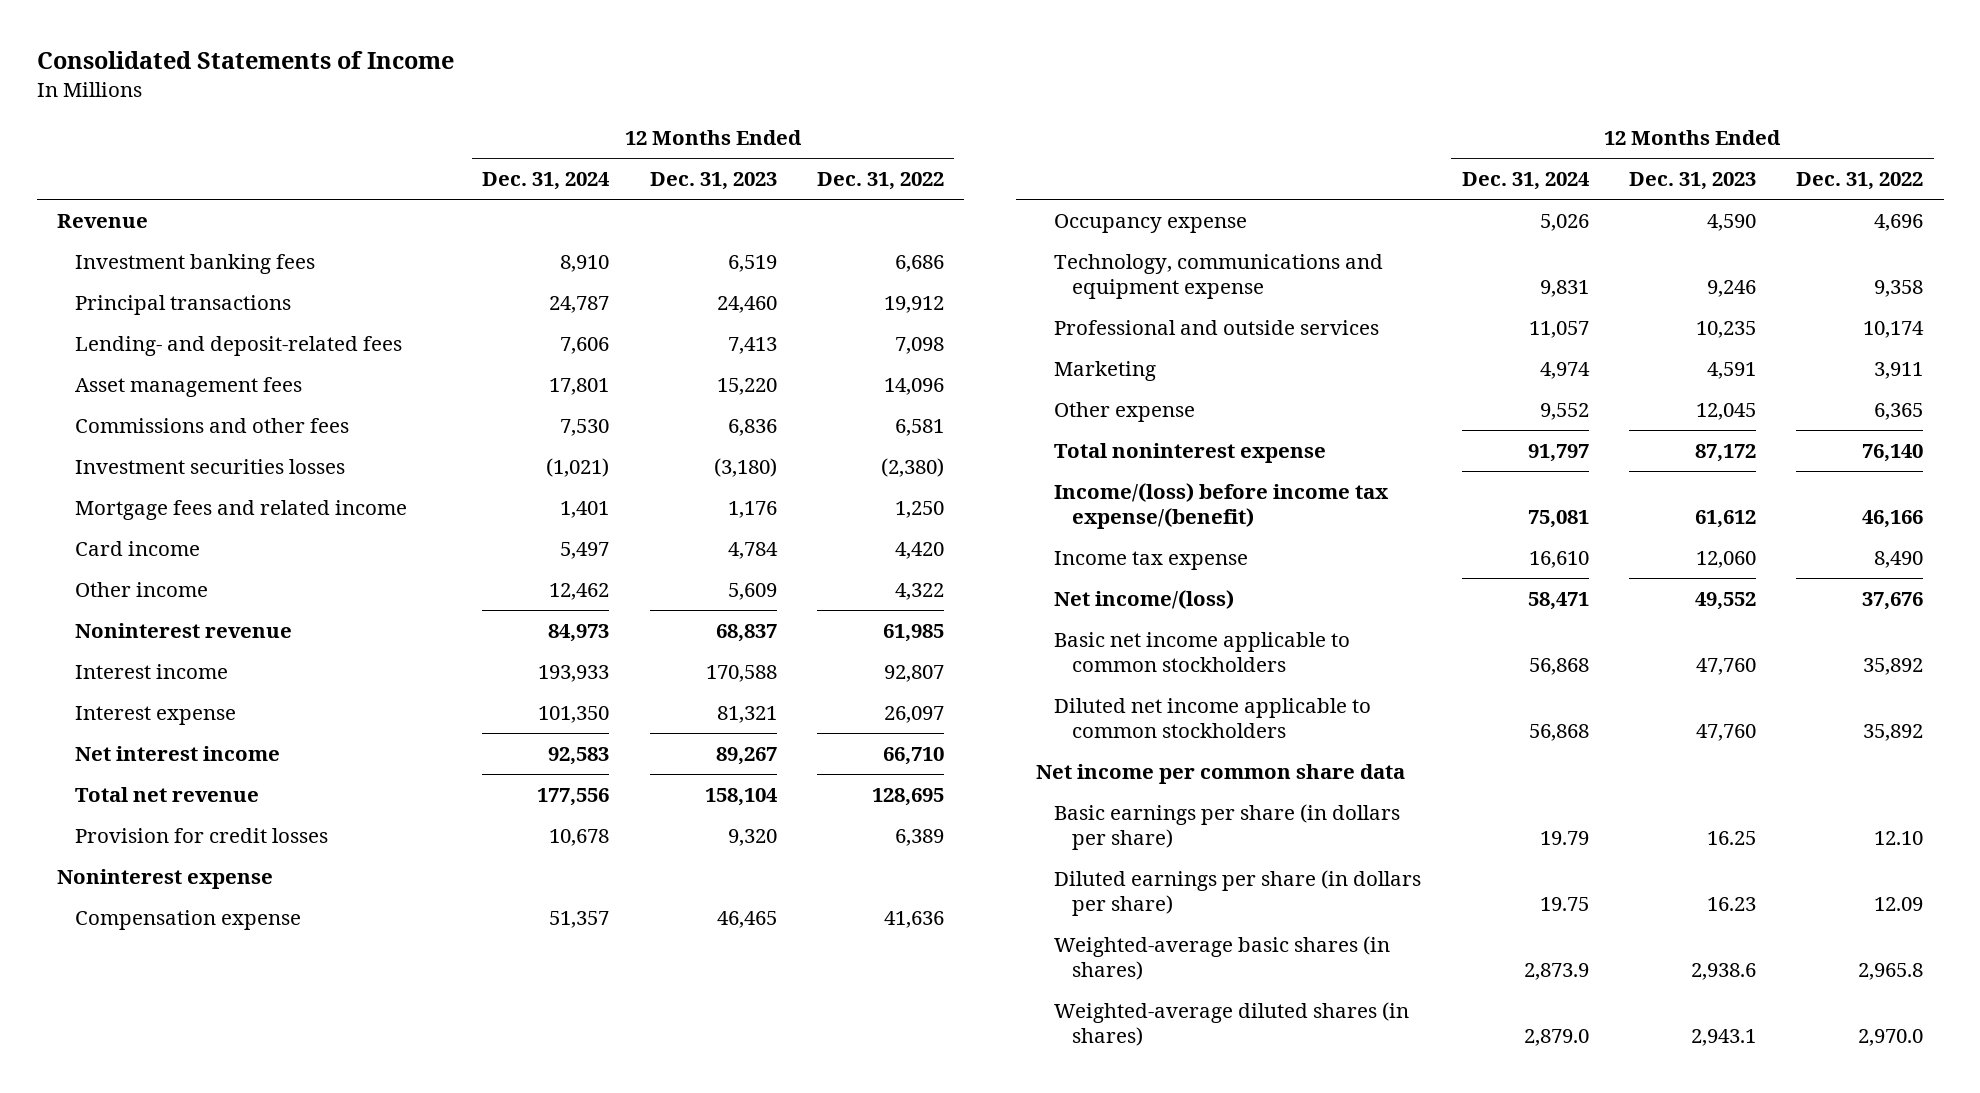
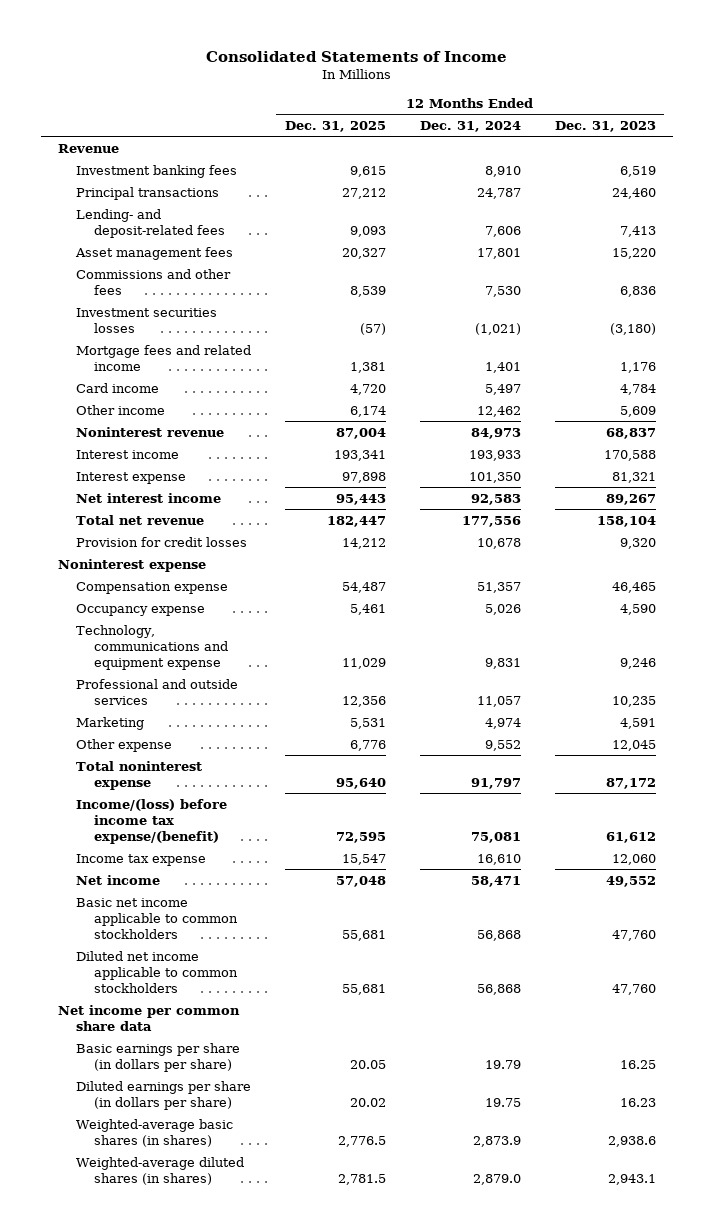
[817,172,945,191] Dec. 31, 2022 -> none
none -> [284,121,386,133] Dec. 31, 2025
[1054,589,1235,609] Net income/(loss) -> [75,874,160,885] Net income

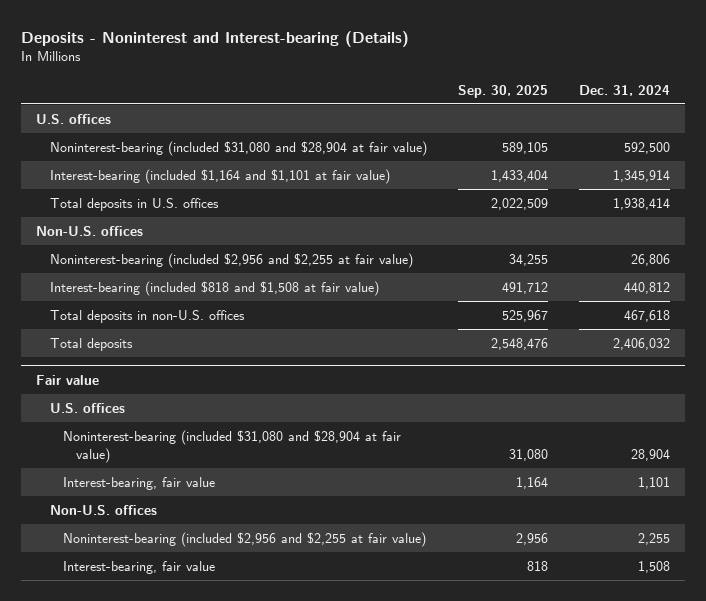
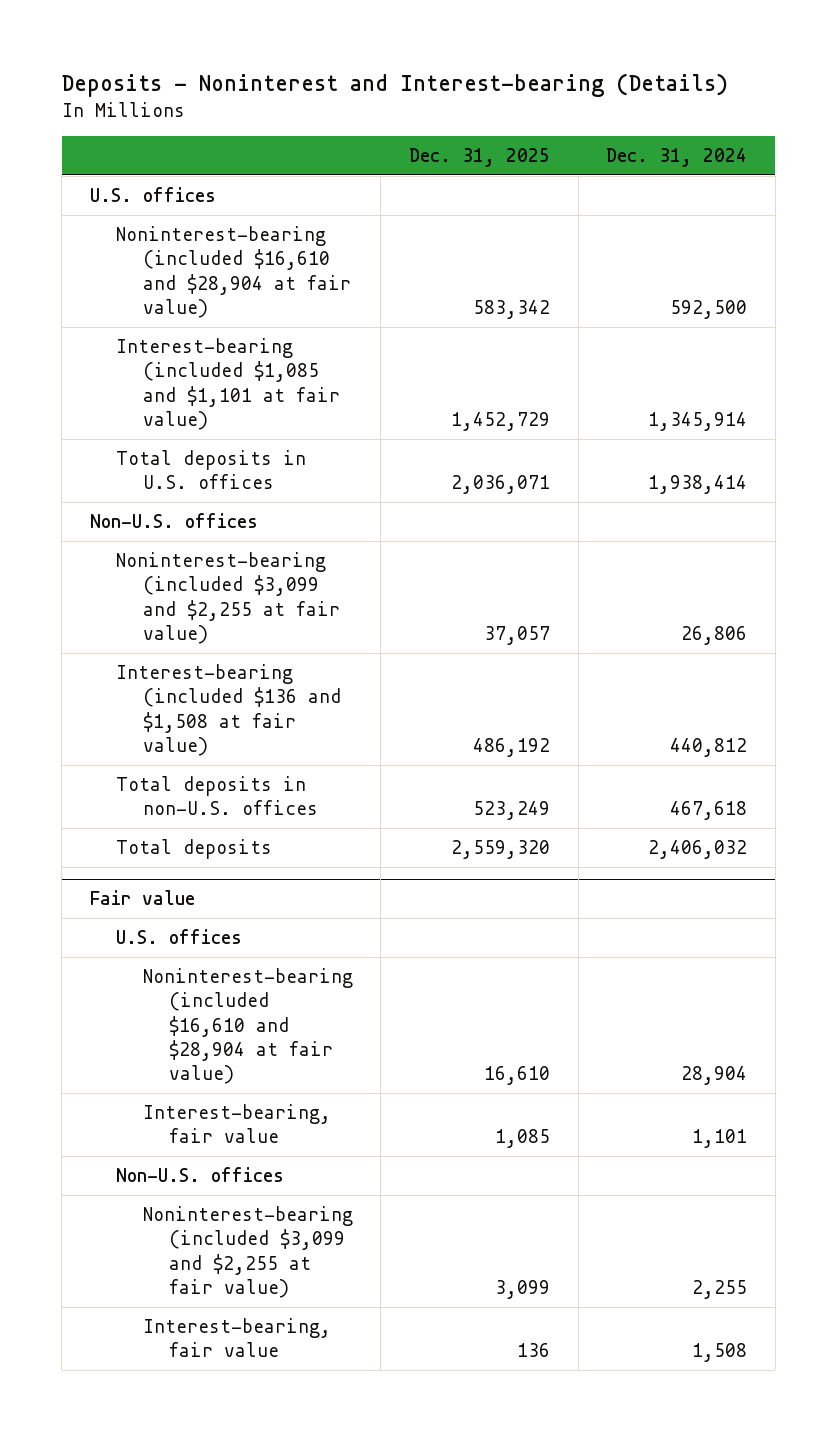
[457,84,548,98] Sep. 30, 2025 -> none
none -> [409,147,551,167] Dec. 31, 2025
[49,141,427,157] Noninterest-bearing (included $31,080 and $28,904 at fair value) -> [116,226,351,319] Noninterest-bearing (included $16,610 and $28,904 at fair value)
[49,169,390,185] Interest-bearing (included $1,164 and $1,101 at fair value) -> [116,338,340,431] Interest-bearing (included $1,085 and $1,101 at fair value)
[49,253,413,269] Noninterest-bearing (included $2,956 and $2,255 at fair value) -> [116,552,340,645] Noninterest-bearing (included $3,099 and $2,255 at fair value)
[49,281,379,297] Interest-bearing (included $818 and $1,508 at fair value) -> [116,664,341,757] Interest-bearing (included $136 and $1,508 at fair value)
[62,430,401,464] Noninterest-bearing (included $31,080 and $28,904 at fair value) -> [142,968,353,1085] Noninterest-bearing (included $16,610 and $28,904 at fair value)
[62,532,426,548] Noninterest-bearing (included $2,956 and $2,255 at fair value) -> [142,1206,353,1299] Noninterest-bearing (included $3,099 and $2,255 at fair value)

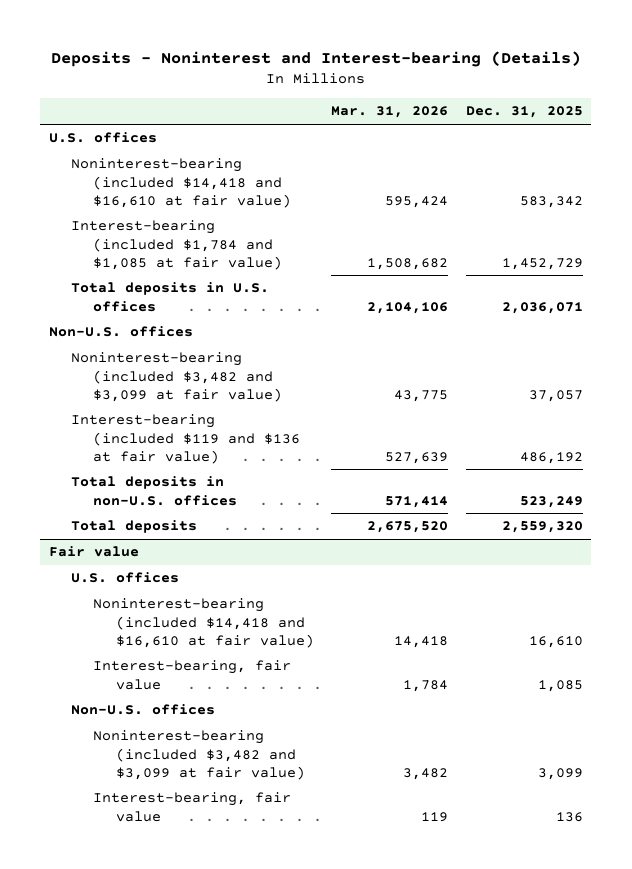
[606,147,748,167] Dec. 31, 2024 -> none
none -> [331,106,449,119] Mar. 31, 2026
[116,226,351,319] Noninterest-bearing (included $16,610 and $28,904 at fair value) -> [71,158,292,208] Noninterest-bearing (included $14,418 and $16,610 at fair value)
[116,338,340,431] Interest-bearing (included $1,085 and $1,101 at fair value) -> [71,220,283,270] Interest-bearing (included $1,784 and $1,085 at fair value)
[116,552,340,645] Noninterest-bearing (included $3,099 and $2,255 at fair value) -> [71,352,283,402] Noninterest-bearing (included $3,482 and $3,099 at fair value)
[116,664,341,757] Interest-bearing (included $136 and $1,508 at fair value) -> [71,414,301,464] Interest-bearing (included $119 and $136 at fair value)
[142,968,353,1085] Noninterest-bearing (included $16,610 and $28,904 at fair value) -> [93,598,314,648] Noninterest-bearing (included $14,418 and $16,610 at fair value)
[142,1206,353,1299] Noninterest-bearing (included $3,099 and $2,255 at fair value) -> [93,730,305,780] Noninterest-bearing (included $3,482 and $3,099 at fair value)

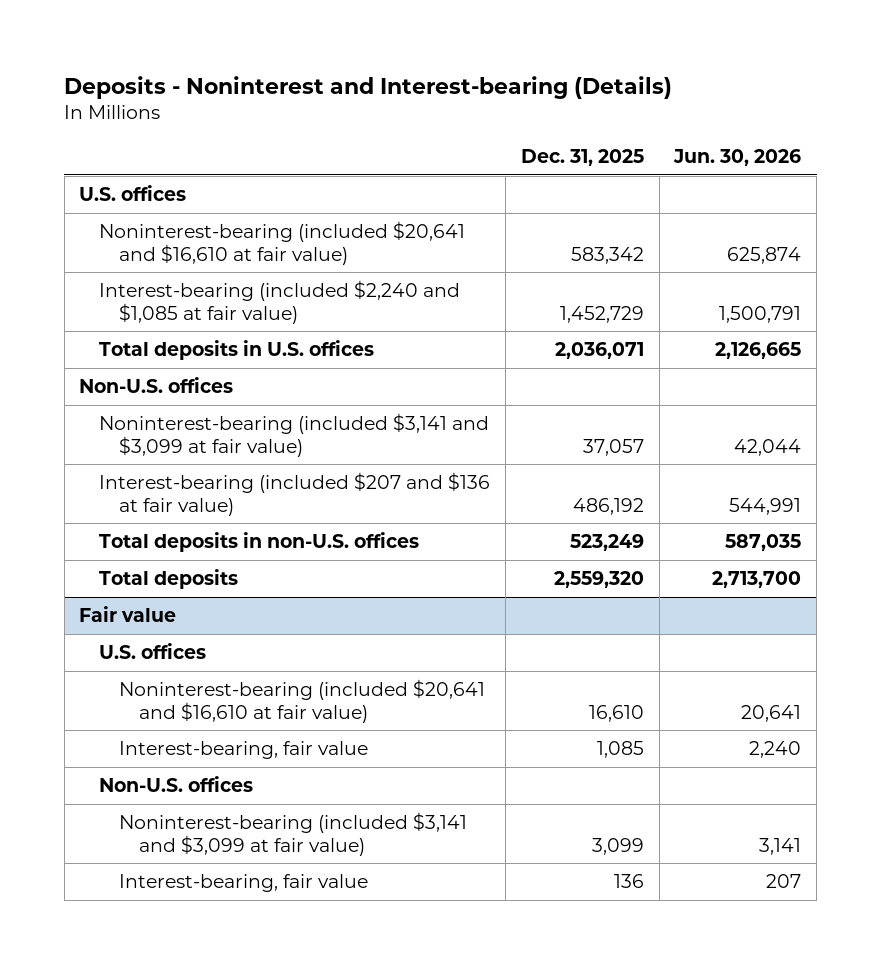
[331,106,449,119] Mar. 31, 2026 -> none
none -> [673,149,802,167] Jun. 30, 2026
[71,158,292,208] Noninterest-bearing (included $14,418 and $16,610 at fair value) -> [99,221,466,265] Noninterest-bearing (included $20,641 and $16,610 at fair value)
[71,220,283,270] Interest-bearing (included $1,784 and $1,085 at fair value) -> [99,280,461,324] Interest-bearing (included $2,240 and $1,085 at fair value)
[71,352,283,402] Noninterest-bearing (included $3,482 and $3,099 at fair value) -> [99,413,490,457] Noninterest-bearing (included $3,141 and $3,099 at fair value)
[71,414,301,464] Interest-bearing (included $119 and $136 at fair value) -> [99,472,491,516] Interest-bearing (included $207 and $136 at fair value)
[93,598,314,648] Noninterest-bearing (included $14,418 and $16,610 at fair value) -> [119,679,486,723] Noninterest-bearing (included $20,641 and $16,610 at fair value)
[93,730,305,780] Noninterest-bearing (included $3,482 and $3,099 at fair value) -> [119,812,468,856] Noninterest-bearing (included $3,141 and $3,099 at fair value)

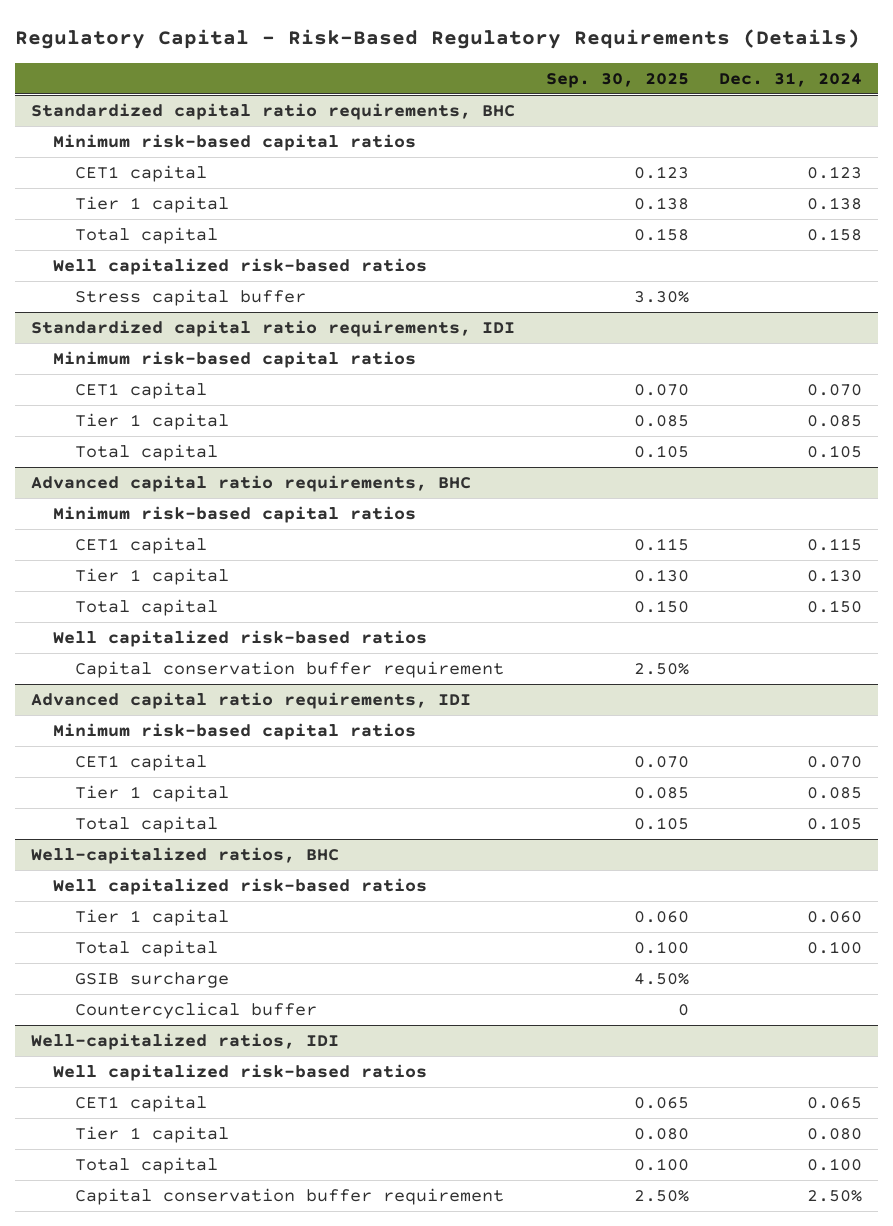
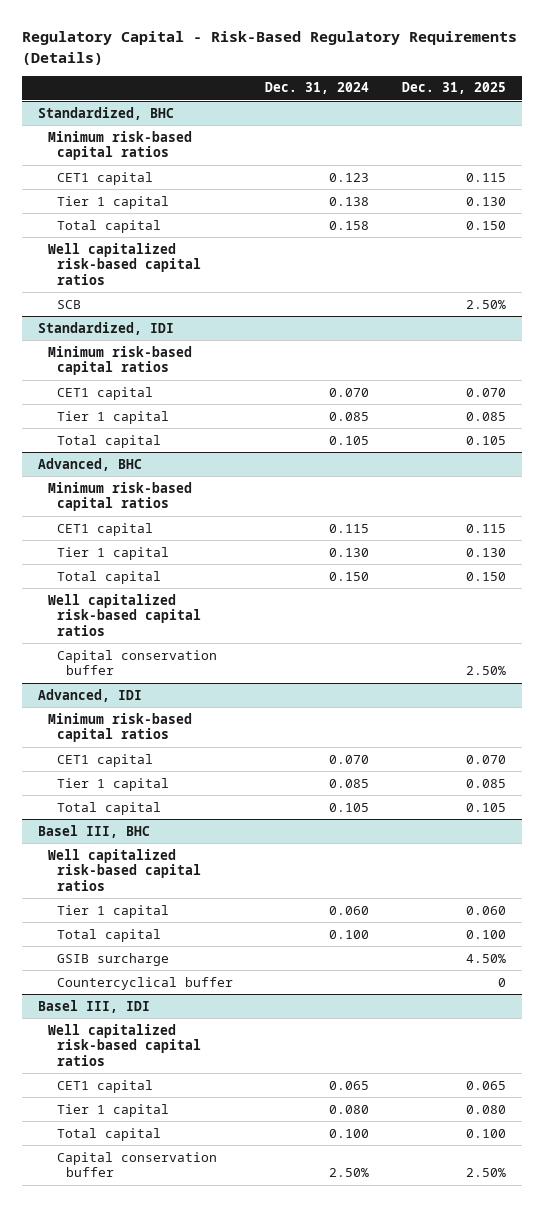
[545,72,689,88] Sep. 30, 2025 -> none
none -> [401,82,506,95] Dec. 31, 2025
[30,102,515,120] Standardized capital ratio requirements, BHC -> none
none -> [38,106,175,120] Standardized, BHC
[30,319,515,337] Standardized capital ratio requirements, IDI -> none
[52,257,427,275] Well capitalized risk-based ratios -> [47,242,201,286] Well capitalized risk-based capital ratios
[74,288,306,306] Stress capital buffer -> [56,299,81,309] SCB
none -> [38,321,175,335] Standardized, IDI
[30,474,471,492] Advanced capital ratio requirements, BHC -> none
none -> [38,457,143,471] Advanced, BHC
[30,691,471,709] Advanced capital ratio requirements, IDI -> none
[52,629,427,647] Well capitalized risk-based ratios -> [47,593,201,637] Well capitalized risk-based capital ratios
[74,660,504,678] Capital conservation buffer requirement -> [56,649,217,676] Capital conservation buffer
none -> [38,688,143,702] Advanced, IDI
[30,846,339,864] Well-capitalized ratios, BHC -> none
none -> [38,824,151,838] Basel III, BHC
[52,877,427,895] Well capitalized risk-based ratios -> [47,848,201,892] Well capitalized risk-based capital ratios
[30,1032,339,1050] Well-capitalized ratios, IDI -> none
none -> [38,999,151,1013] Basel III, IDI
[52,1063,427,1081] Well capitalized risk-based ratios -> [47,1023,201,1067] Well capitalized risk-based capital ratios
[74,1187,504,1205] Capital conservation buffer requirement -> [56,1151,217,1178] Capital conservation buffer

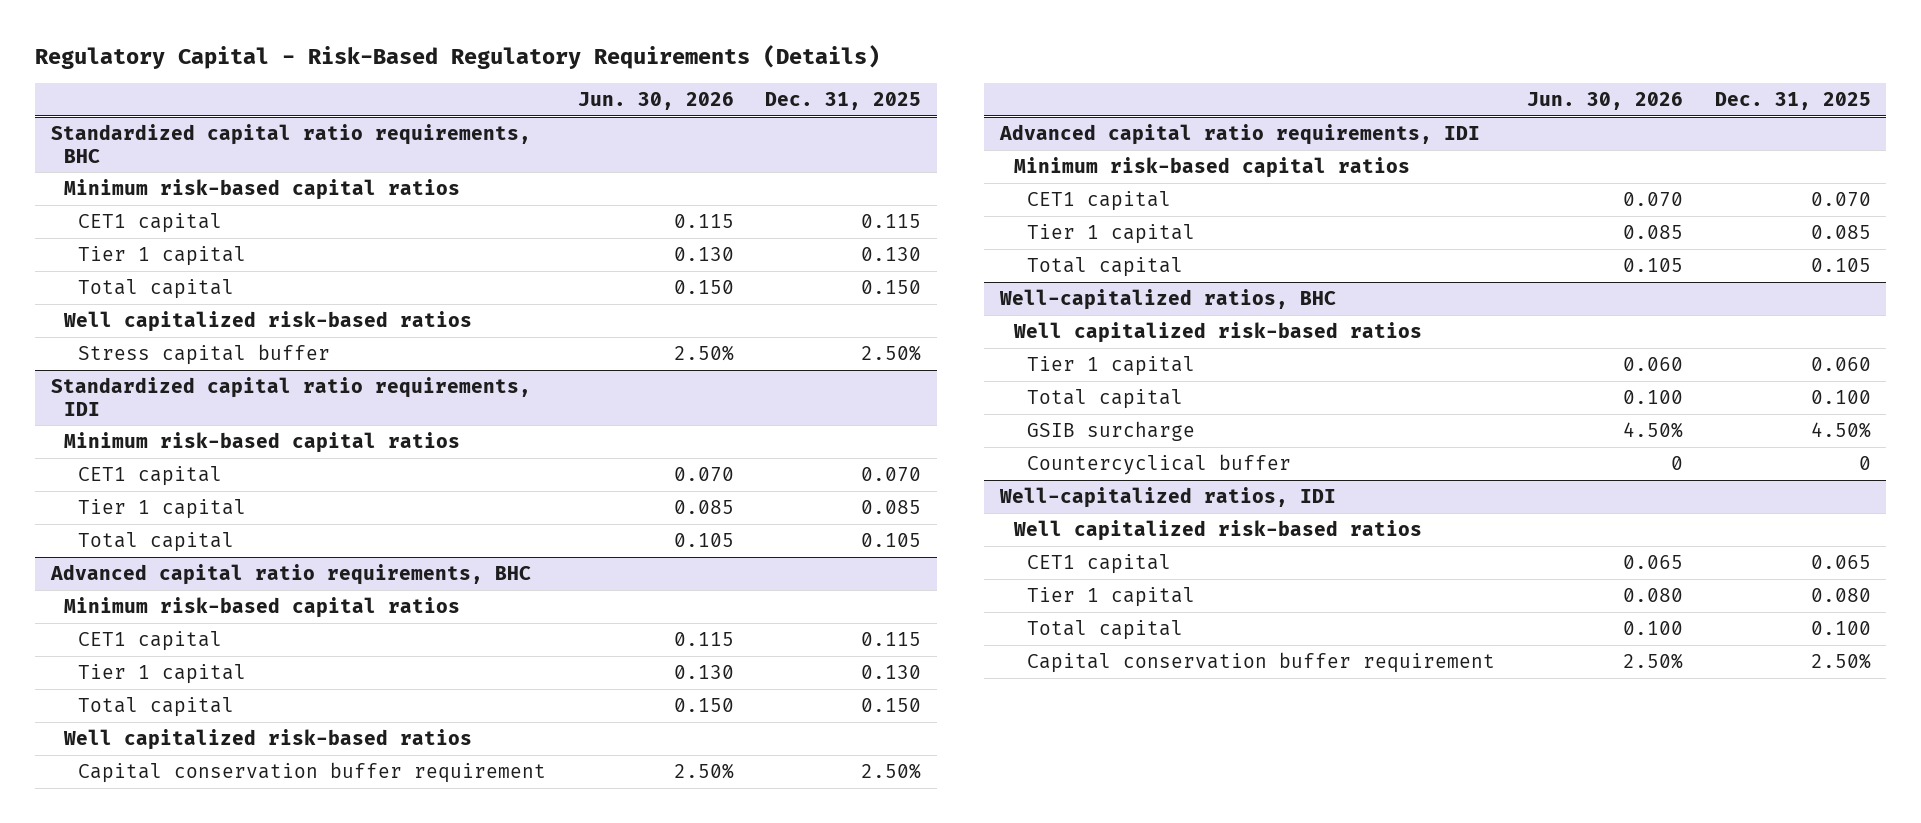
[265,82,370,95] Dec. 31, 2024 -> none
none -> [577,91,734,110] Jun. 30, 2026
[38,106,175,120] Standardized, BHC -> none
none -> [50,123,531,163] Standardized capital ratio requirements, BHC
[38,321,175,335] Standardized, IDI -> none
[47,242,201,286] Well capitalized risk-based capital ratios -> [63,310,473,332] Well capitalized risk-based ratios
[56,299,81,309] SCB -> [77,343,330,365] Stress capital buffer
none -> [50,376,531,416] Standardized capital ratio requirements, IDI
[38,457,143,471] Advanced, BHC -> none
none -> [49,563,531,585] Advanced capital ratio requirements, BHC
[38,688,143,702] Advanced, IDI -> none
[47,593,201,637] Well capitalized risk-based capital ratios -> [63,728,473,750] Well capitalized risk-based ratios
[56,649,217,676] Capital conservation buffer -> [77,761,546,783] Capital conservation buffer requirement
none -> [999,123,1481,145] Advanced capital ratio requirements, IDI
[38,824,151,838] Basel III, BHC -> none
none -> [999,288,1337,310] Well-capitalized ratios, BHC
[47,848,201,892] Well capitalized risk-based capital ratios -> [1012,321,1422,343] Well capitalized risk-based ratios
[38,999,151,1013] Basel III, IDI -> none
none -> [999,486,1337,508] Well-capitalized ratios, IDI
[47,1023,201,1067] Well capitalized risk-based capital ratios -> [1012,519,1422,541] Well capitalized risk-based ratios
[56,1151,217,1178] Capital conservation buffer -> [1027,651,1496,673] Capital conservation buffer requirement

